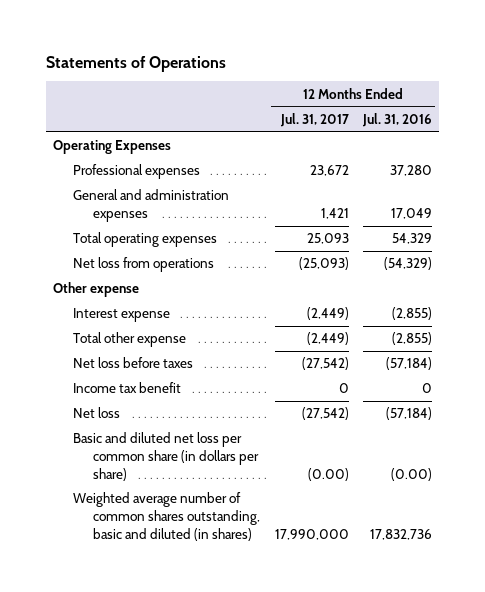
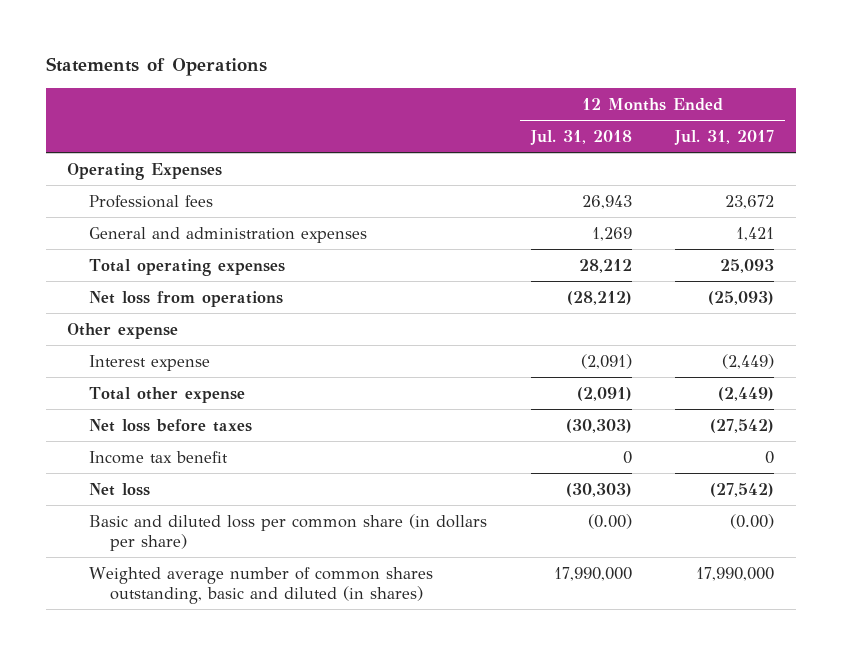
[361,112,432,127] Jul. 31, 2016 -> none
none -> [529,129,632,145] Jul. 31, 2018
[73,164,201,180] Professional expenses -> [88,194,213,208] Professional fees
[73,432,260,481] Basic and diluted net loss per common share (in dollars per share) -> [88,513,487,551] Basic and diluted loss per common share (in dollars per share)

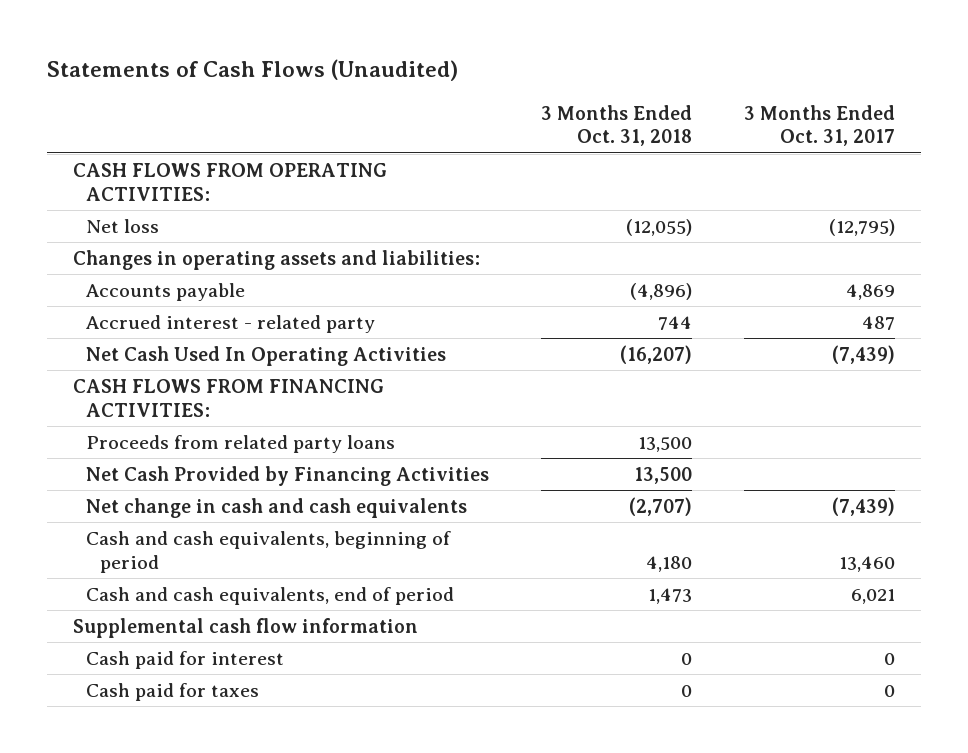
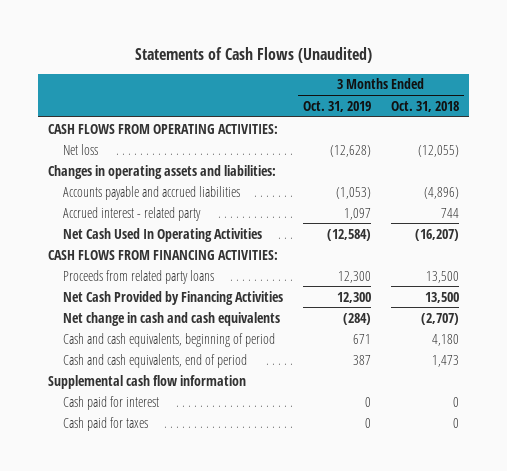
[744,104,896,147] 3 Months Ended Oct. 31, 2017 -> none
none -> [303,100,372,112] Oct. 31, 2019
[86,282,246,301] Accounts payable -> [63,185,241,200] Accounts payable and accrued liabilities

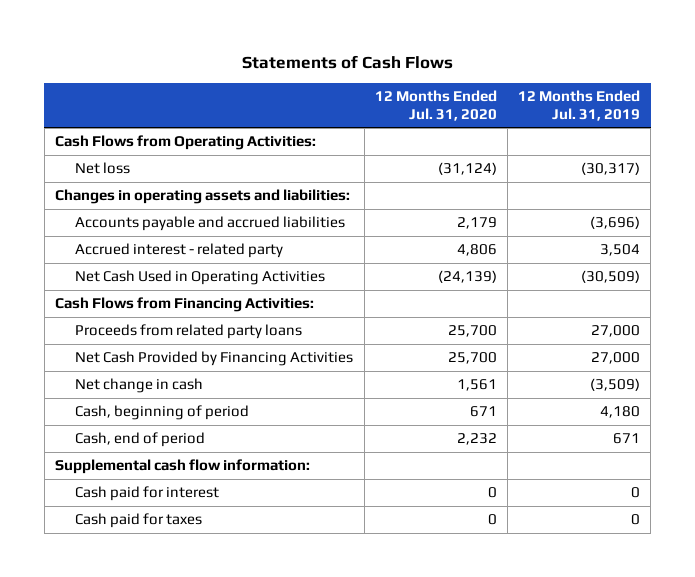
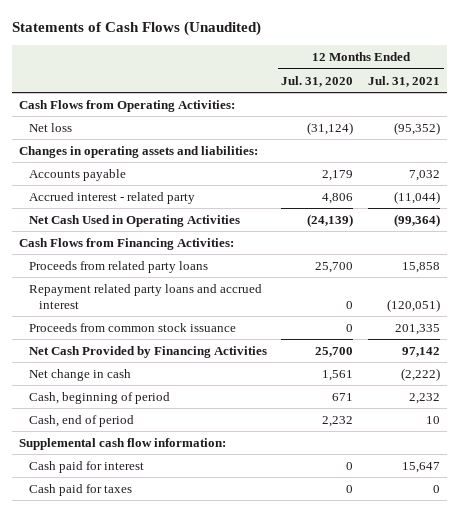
[241,54,453,69] Statements of Cash Flows -> [11,21,261,37] Statements of Cash Flows (Unaudited)
[518,90,641,121] 12 Months Ended Jul. 31, 2019 -> none
none -> [367,75,440,87] Jul. 31, 2021
[75,216,346,232] Accounts payable and accrued liabilities -> [28,168,126,181] Accounts payable
none -> [28,283,262,309] Repayment related party loans and accrued interest
none -> [28,322,236,332] Proceeds from common stock issuance

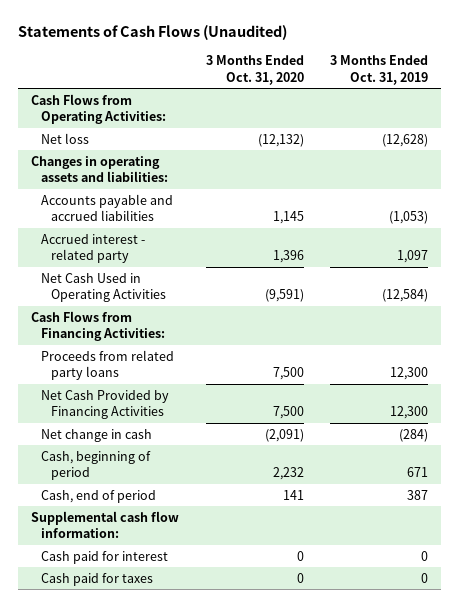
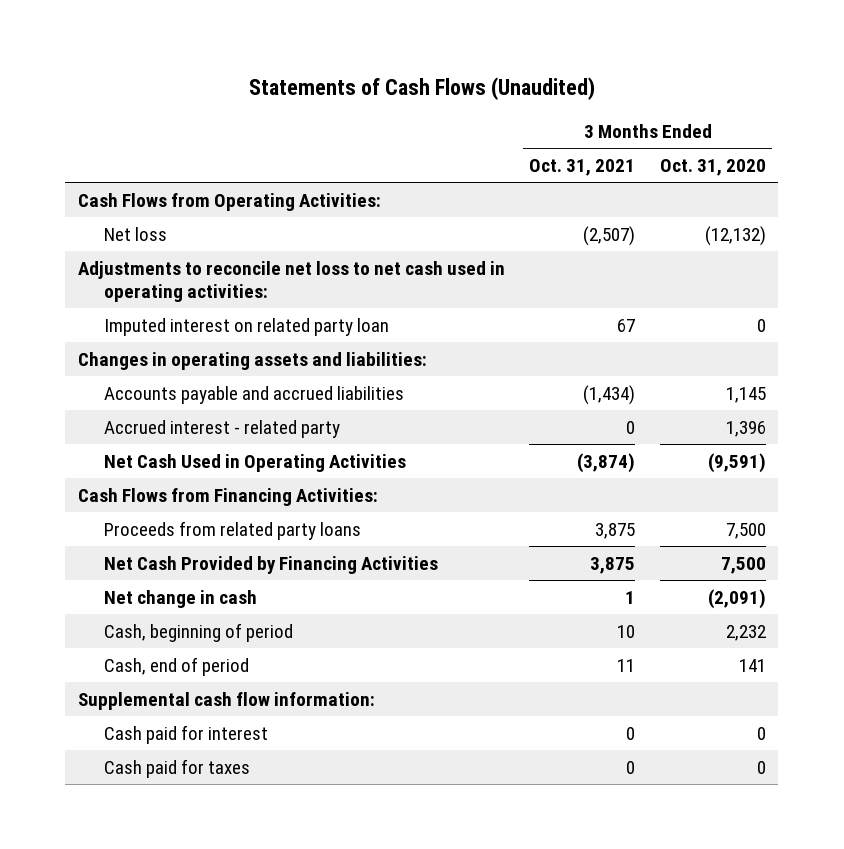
[330,55,429,85] 3 Months Ended Oct. 31, 2019 -> none
none -> [529,159,636,177] Oct. 31, 2021
none -> [77,260,505,302] Adjustments to reconcile net loss to net cash used in operating activities:
none -> [103,317,389,336] Imputed interest on related party loan

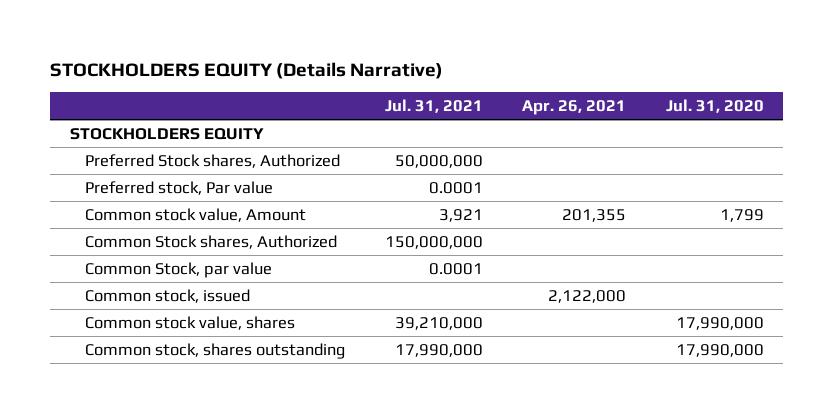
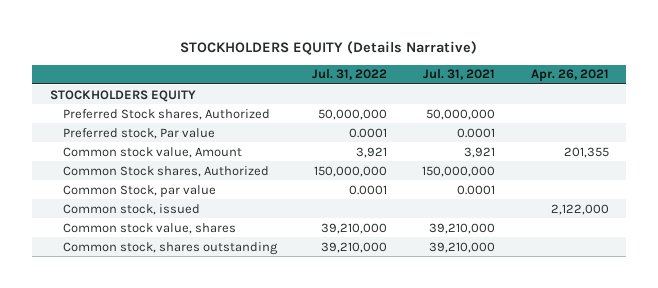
[665,99,764,114] Jul. 31, 2020 -> none
none -> [312,69,388,81] Jul. 31, 2022
[394,343,483,357] 17,990,000 -> [429,241,496,253] 39,210,000

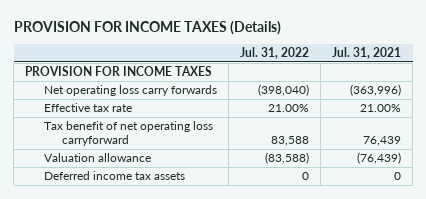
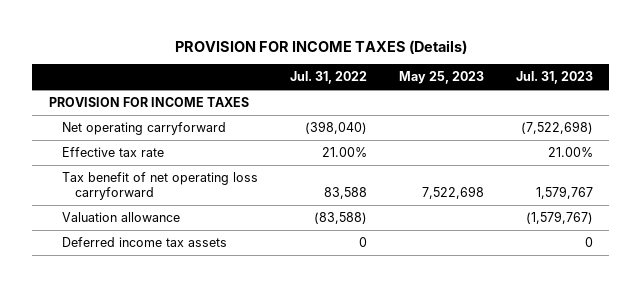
[332,47,402,60] Jul. 31, 2021 -> none
none -> [398,71,484,85] May 25, 2023
none -> [515,71,593,85] Jul. 31, 2023
[43,85,217,97] Net operating loss carry forwards -> [61,121,226,135] Net operating carryforward

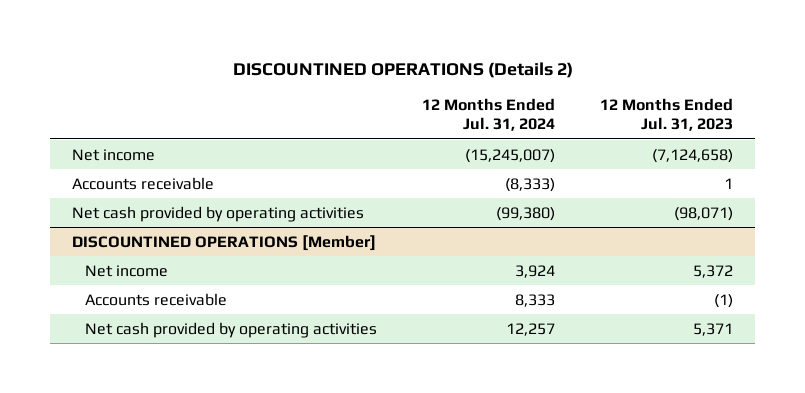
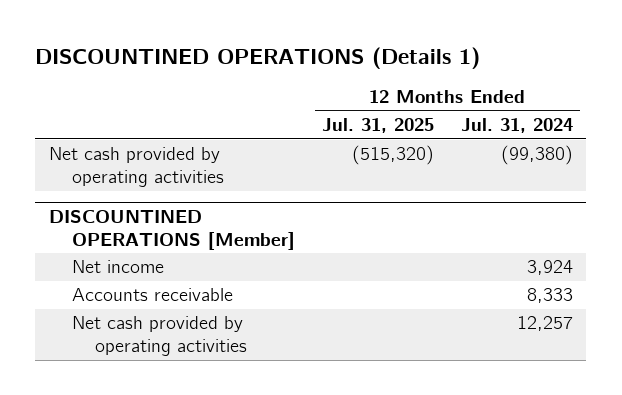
[232,61,573,78] DISCOUNTINED OPERATIONS (Details 2) -> [35,47,481,70] DISCOUNTINED OPERATIONS (Details 1)
[599,97,733,132] 12 Months Ended Jul. 31, 2023 -> none
none -> [322,118,435,134] Jul. 31, 2025
[72,148,156,161] Net income -> none
[72,176,215,190] Accounts receivable -> none

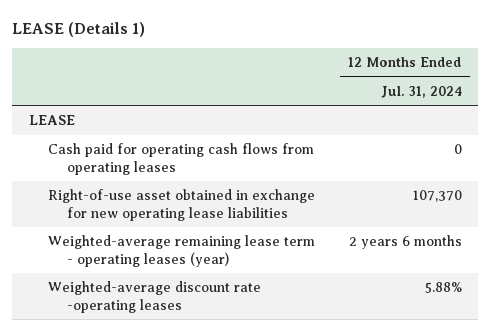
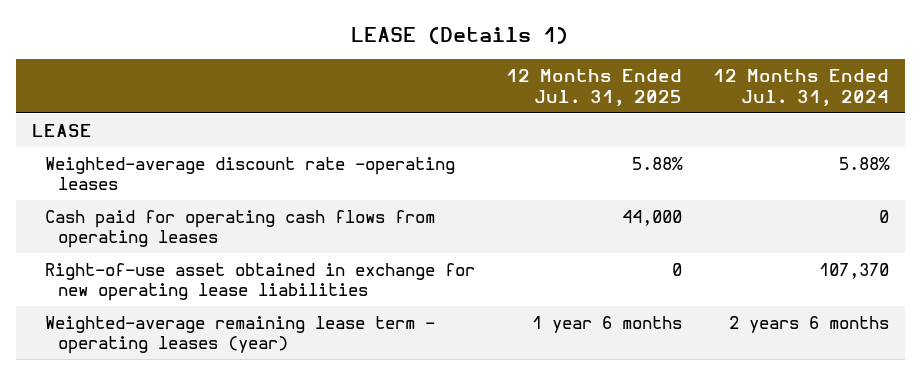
none -> [506,69,683,106] 12 Months Ended Jul. 31, 2025
[47,281,261,313] Weighted-average discount rate -operating leases -> [45,156,456,191] Weighted-average discount rate -operating leases

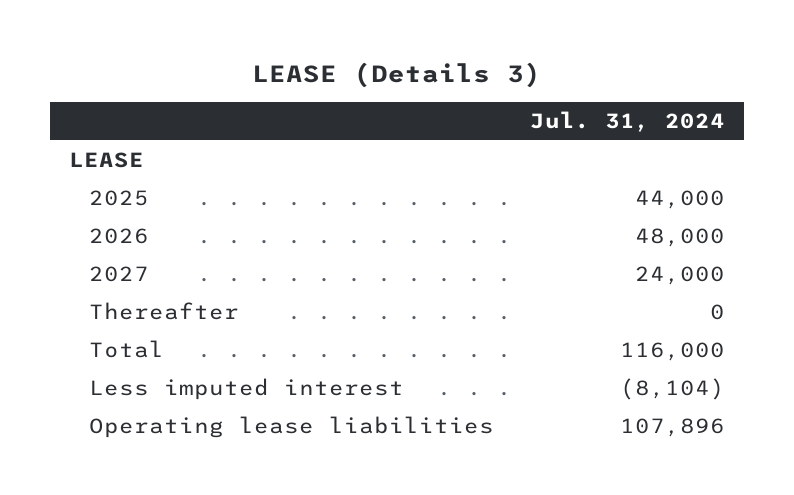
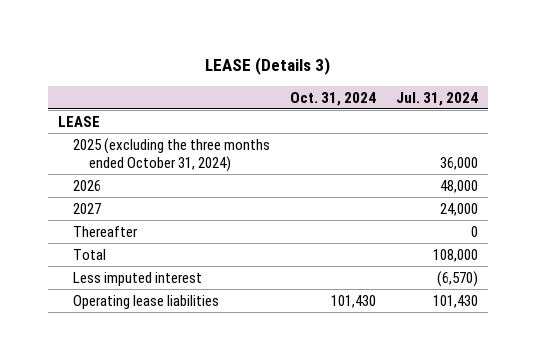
none -> [290,91,377,106] Oct. 31, 2024
[88,190,149,207] 2025 -> none
none -> [73,137,271,173] 2025 (excluding the three months ended October 31, 2024)
[620,342,726,362] 116,000 -> [432,248,478,262] 108,000
[620,378,726,401] (8,104) -> [436,270,478,287] (6,570)
[620,418,726,438] 107,896 -> [432,294,478,308] 101,430

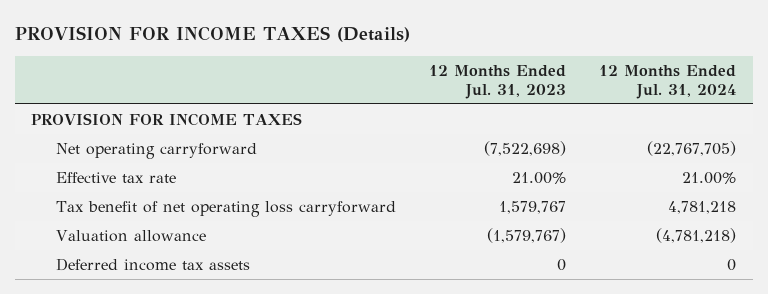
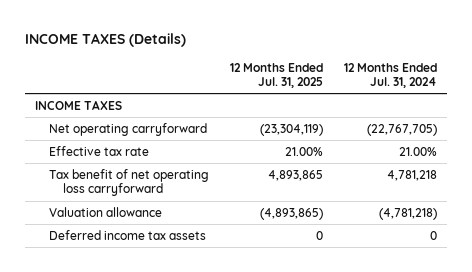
[14,25,410,42] PROVISION FOR INCOME TAXES (Details) -> [25,32,187,47] INCOME TAXES (Details)
[429,64,567,99] 12 Months Ended Jul. 31, 2023 -> none
none -> [230,62,324,88] 12 Months Ended Jul. 31, 2025
[31,112,303,126] PROVISION FOR INCOME TAXES -> [35,99,123,110] INCOME TAXES

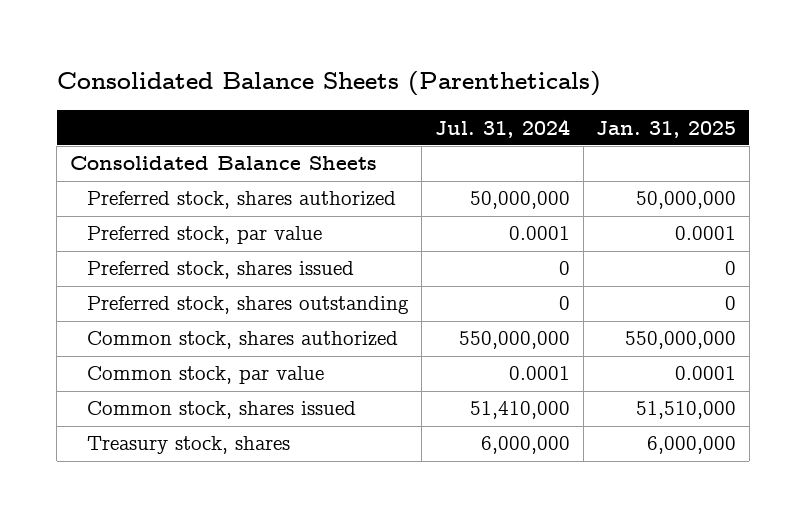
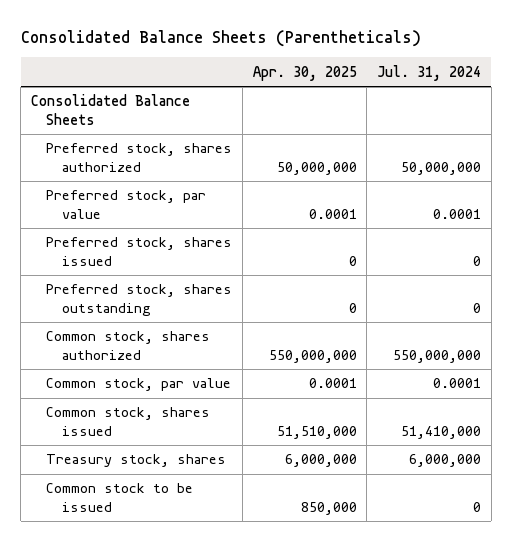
[596,120,737,138] Jan. 31, 2025 -> none
none -> [252,65,357,81] Apr. 30, 2025
none -> [46,483,194,512] Common stock to be issued

